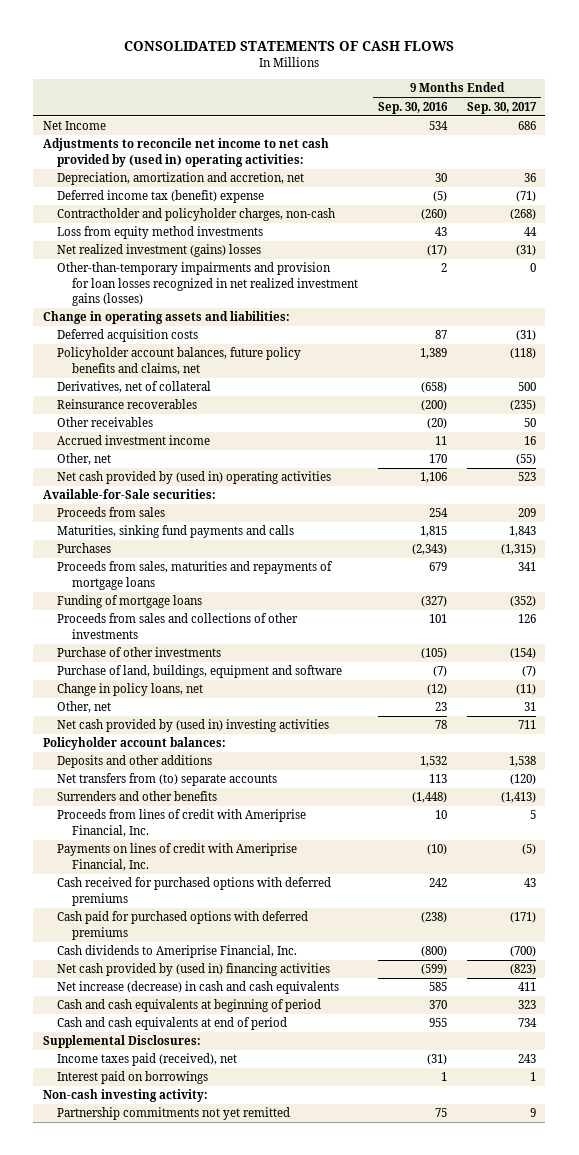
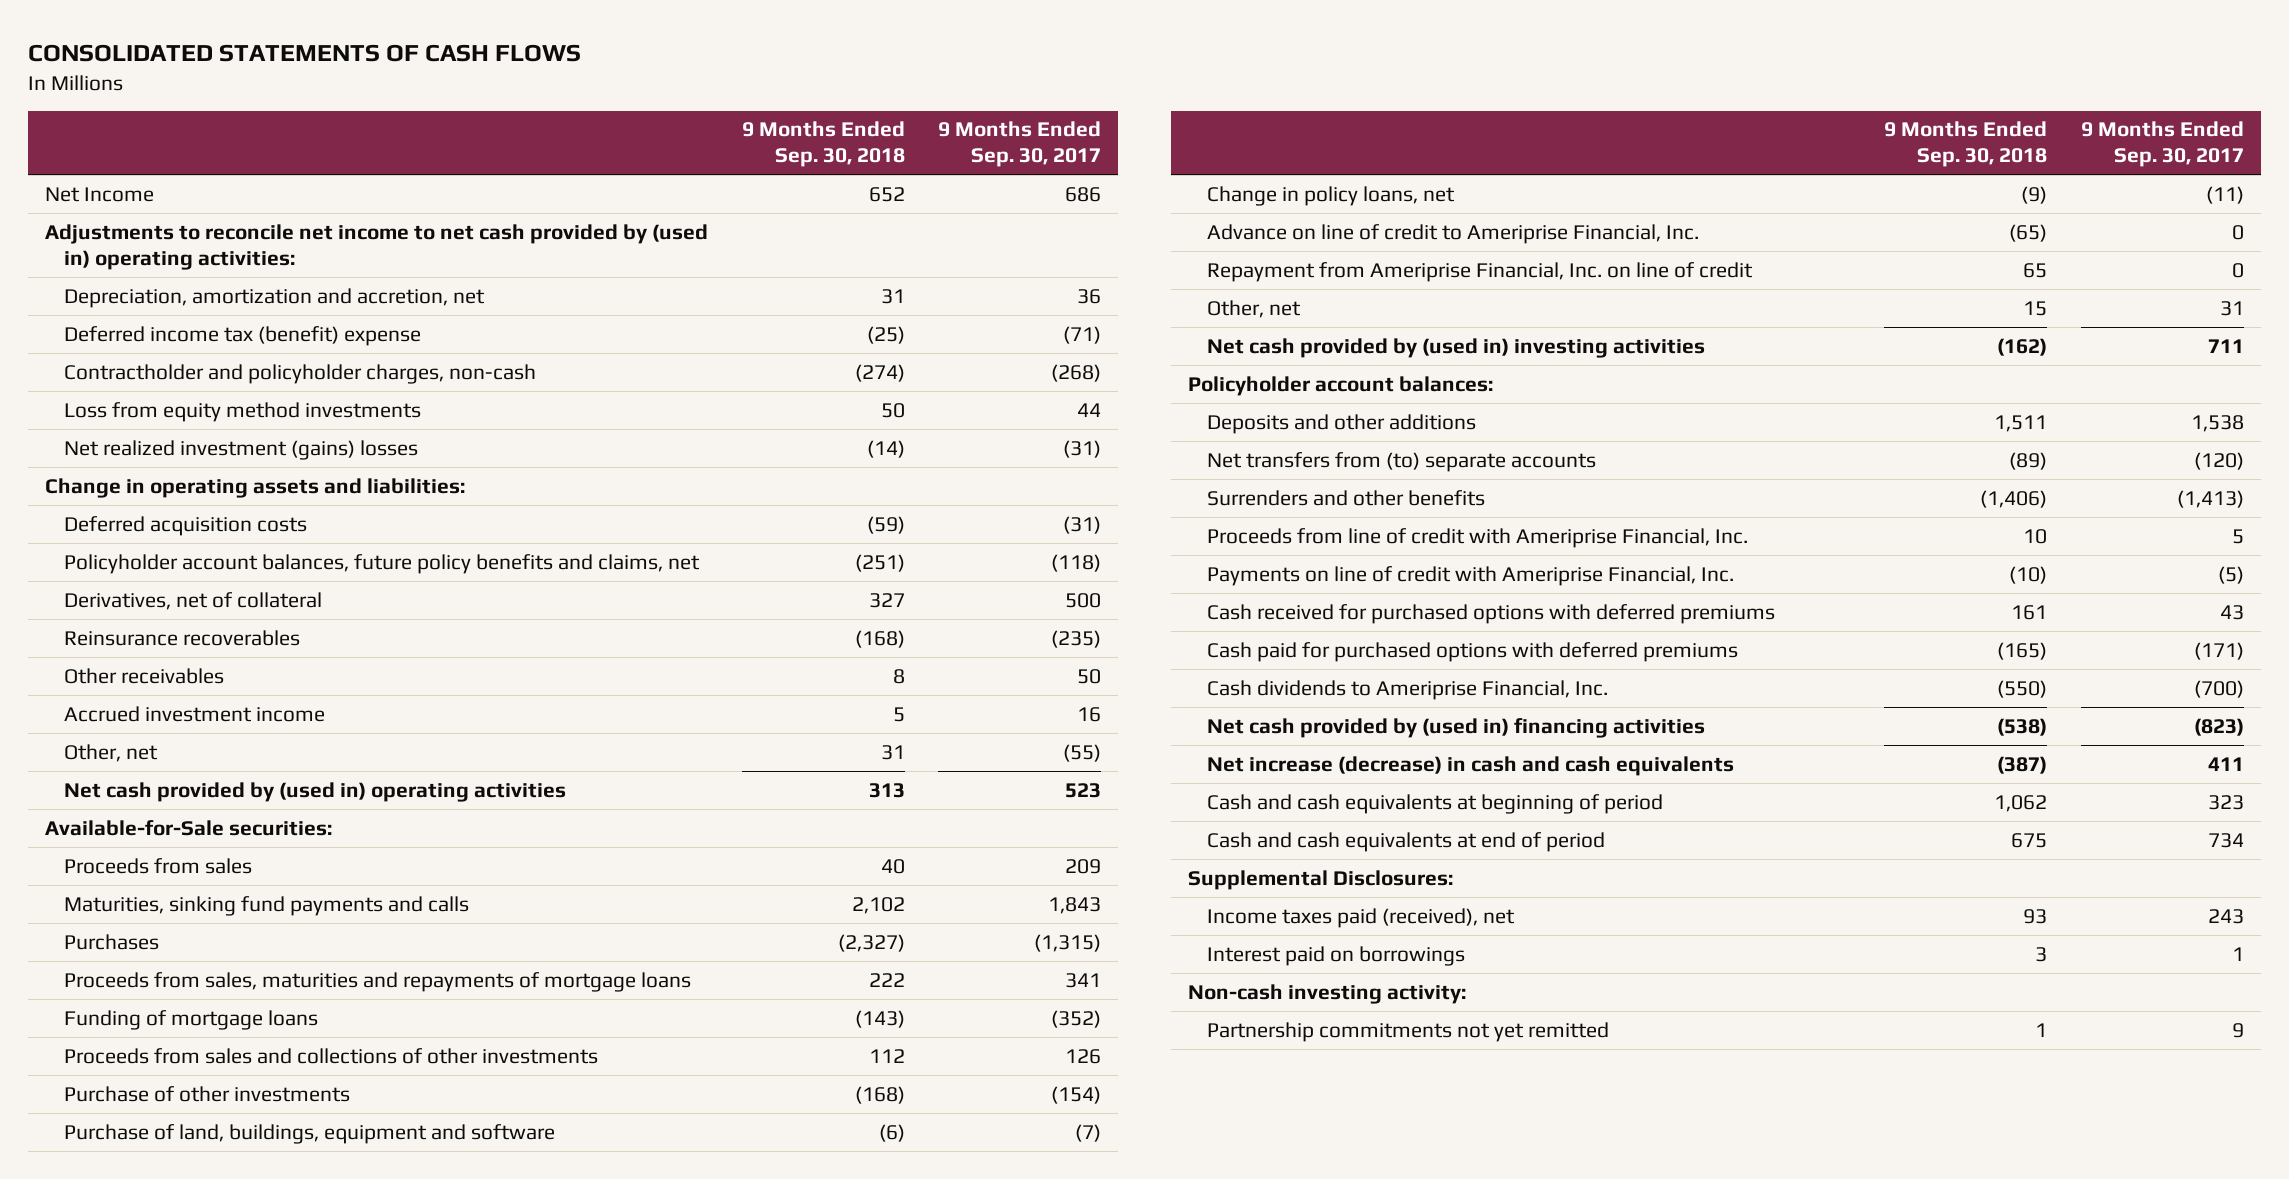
[377,101,448,114] Sep. 30, 2016 -> none
none -> [741,121,905,168] 9 Months Ended Sep. 30, 2018
[57,262,358,306] Other-than-temporary impairments and provision for loan losses recognized in net realized investment gains (losses) -> none
none -> [1207,223,1700,244] Advance on line of credit to Ameriprise Financial, Inc.
none -> [1207,261,1754,282] Repayment from Ameriprise Financial, Inc. on line of credit
[57,809,307,837] Proceeds from lines of credit with Ameriprise Financial, Inc. -> [1207,527,1749,548] Proceeds from line of credit with Ameriprise Financial, Inc.
[57,843,298,871] Payments on lines of credit with Ameriprise Financial, Inc. -> [1207,565,1735,586] Payments on line of credit with Ameriprise Financial, Inc.

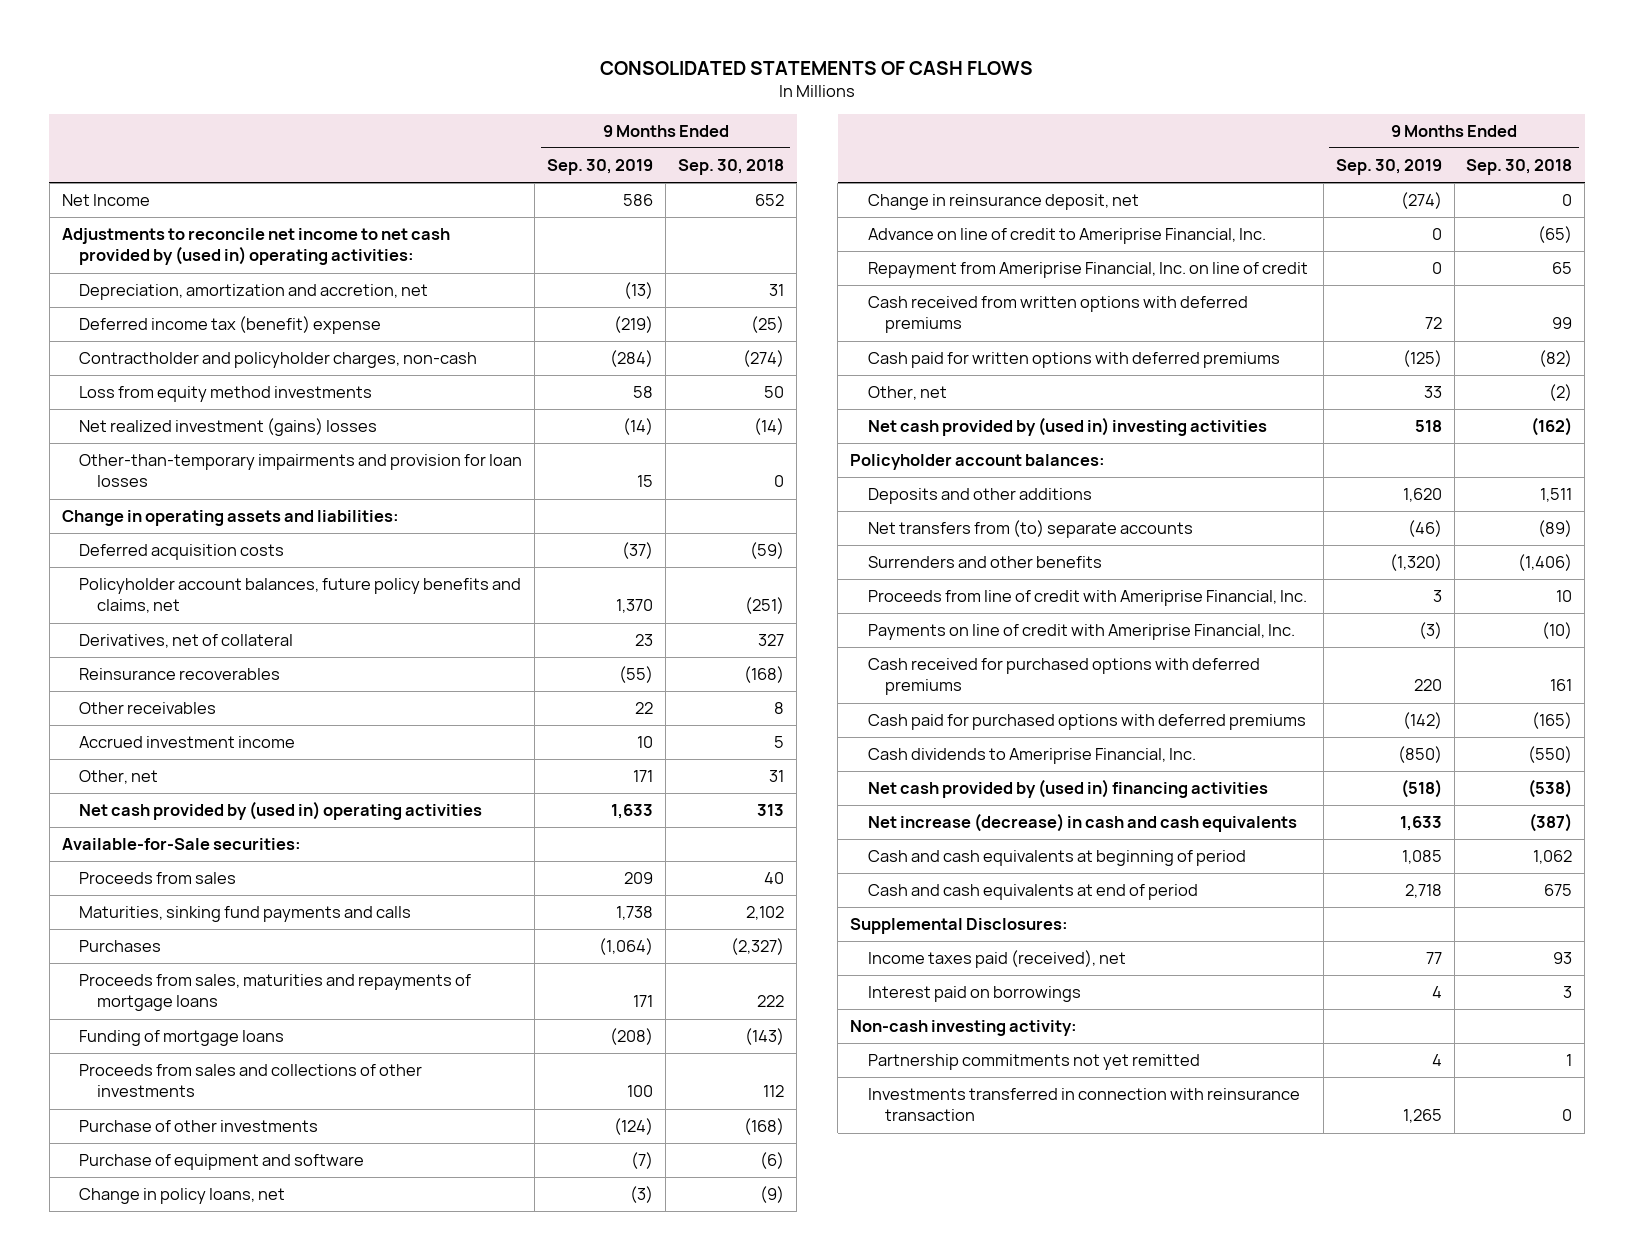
[938,121,1102,168] 9 Months Ended Sep. 30, 2017 -> none
none -> [547,158,654,175] Sep. 30, 2019
none -> [79,454,523,488] Other-than-temporary impairments and provision for loan losses
[64,1123,556,1144] Purchase of land, buildings, equipment and software -> [79,1154,365,1171] Purchase of equipment and software
none -> [867,194,1139,211] Change in reinsurance deposit, net
none -> [867,296,1248,334] Cash received from written options with deferred premiums
none -> [867,352,1280,369] Cash paid for written options with deferred premiums
[2023,300,2048,316] 15 -> [1549,384,1573,402] (2)
none -> [867,1088,1300,1122] Investments transferred in connection with reinsurance transaction

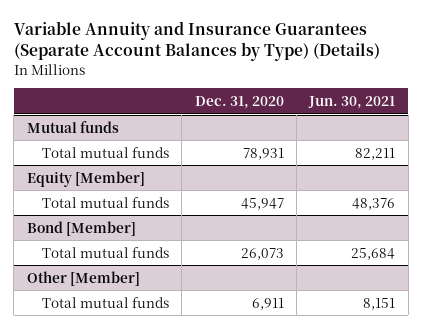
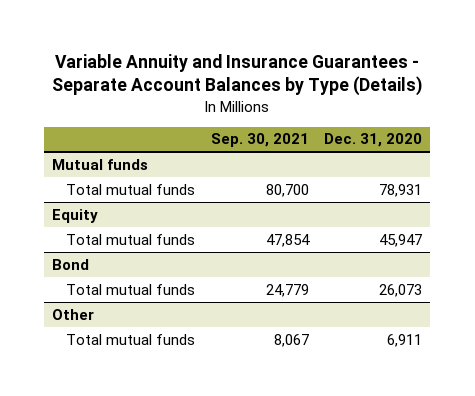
[13,21,380,62] Variable Annuity and Insurance Guarantees (Separate Account Balances by Type) (Details) -> [52,53,423,97] Variable Annuity and Insurance Guarantees - Separate Account Balances by Type (Details)
[308,95,396,109] Jun. 30, 2021 -> none
none -> [210,133,309,148] Sep. 30, 2021
[26,170,145,187] Equity [Member] -> [52,208,99,223] Equity
[26,220,136,236] Bond [Member] -> [52,258,90,270] Bond
[26,270,140,286] Other [Member] -> [52,308,95,320] Other

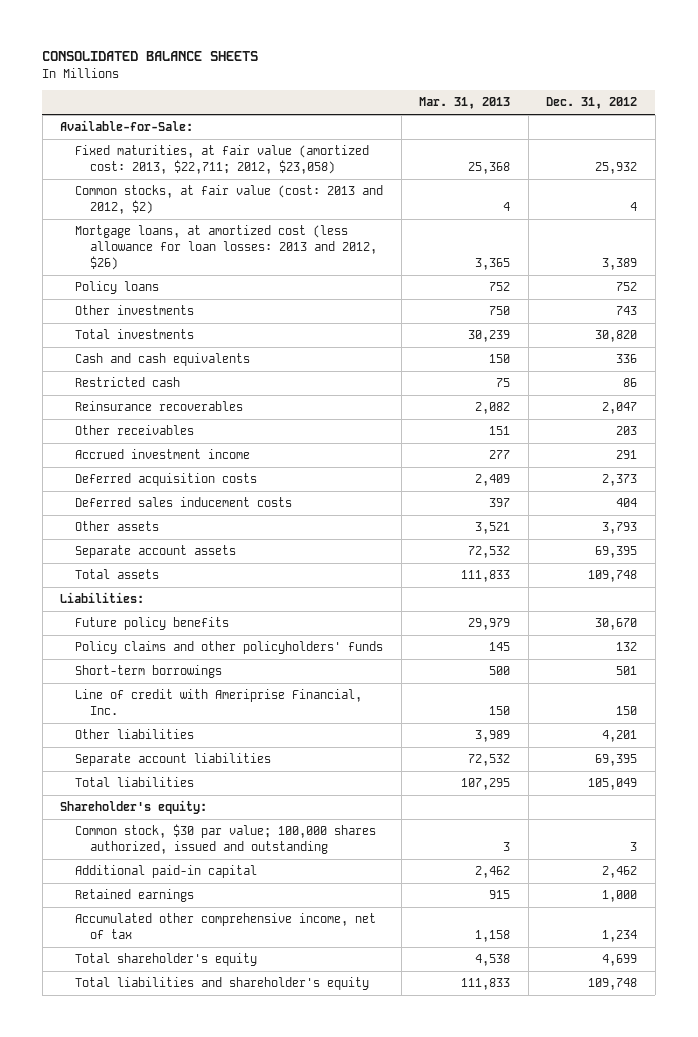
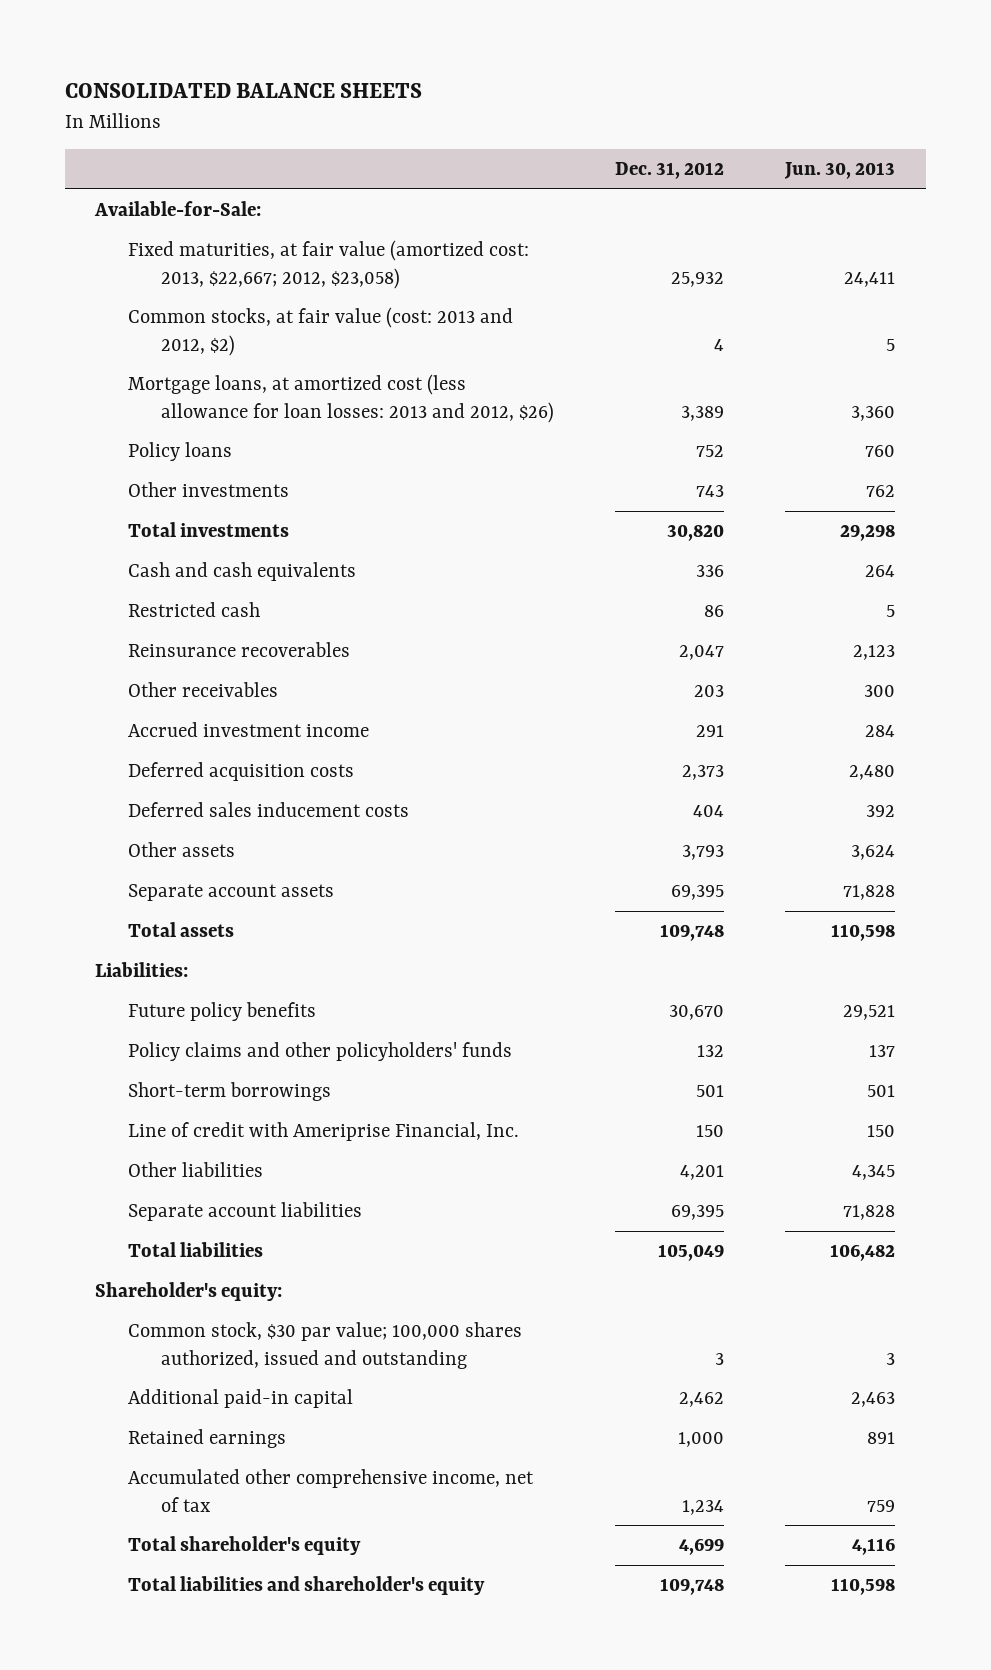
[419,97,511,110] Mar. 31, 2013 -> none
none -> [784,162,896,180] Jun. 30, 2013
[75,145,370,175] Fixed maturities, at fair value (amortized cost: 2013, $22,711; 2012, $23,058) -> [128,240,530,289] Fixed maturities, at fair value (amortized cost: 2013, $22,667; 2012, $23,058)

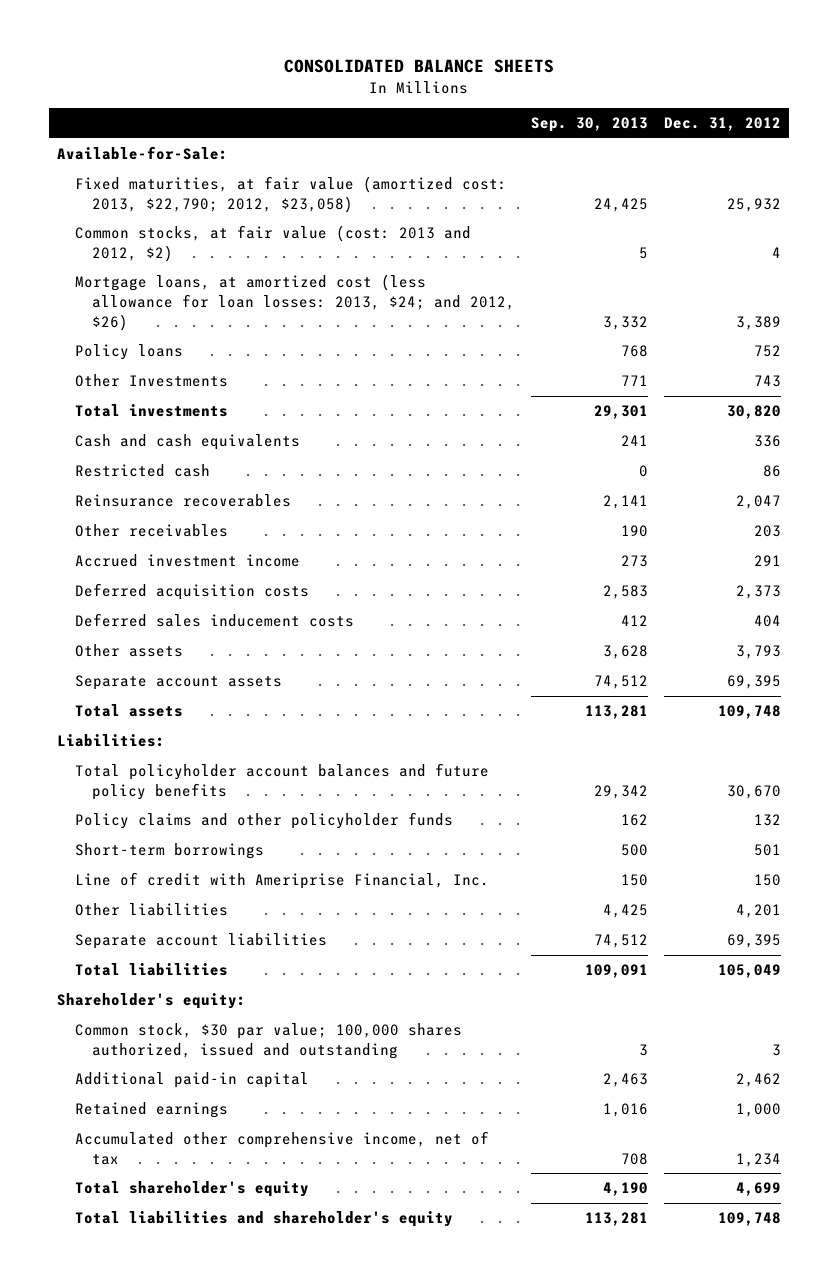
[784,162,896,180] Jun. 30, 2013 -> none
none -> [531,117,649,133] Sep. 30, 2013
[128,240,530,289] Fixed maturities, at fair value (amortized cost: 2013, $22,667; 2012, $23,058) -> [74,176,507,213] Fixed maturities, at fair value (amortized cost: 2013, $22,790; 2012, $23,058)
[128,374,554,423] Mortgage loans, at amortized cost (less allowance for loan losses: 2013 and 2012, $26) -> [74,274,516,331] Mortgage loans, at amortized cost (less allowance for loan losses: 2013, $24; and 2012, $26)
[128,482,290,498] Other investments -> [74,374,228,388] Other Investments
[128,1002,317,1022] Future policy benefits -> [74,763,489,800] Total policyholder account balances and future policy benefits
[128,1042,513,1062] Policy claims and other policyholders' funds -> [74,812,453,830] Policy claims and other policyholder funds

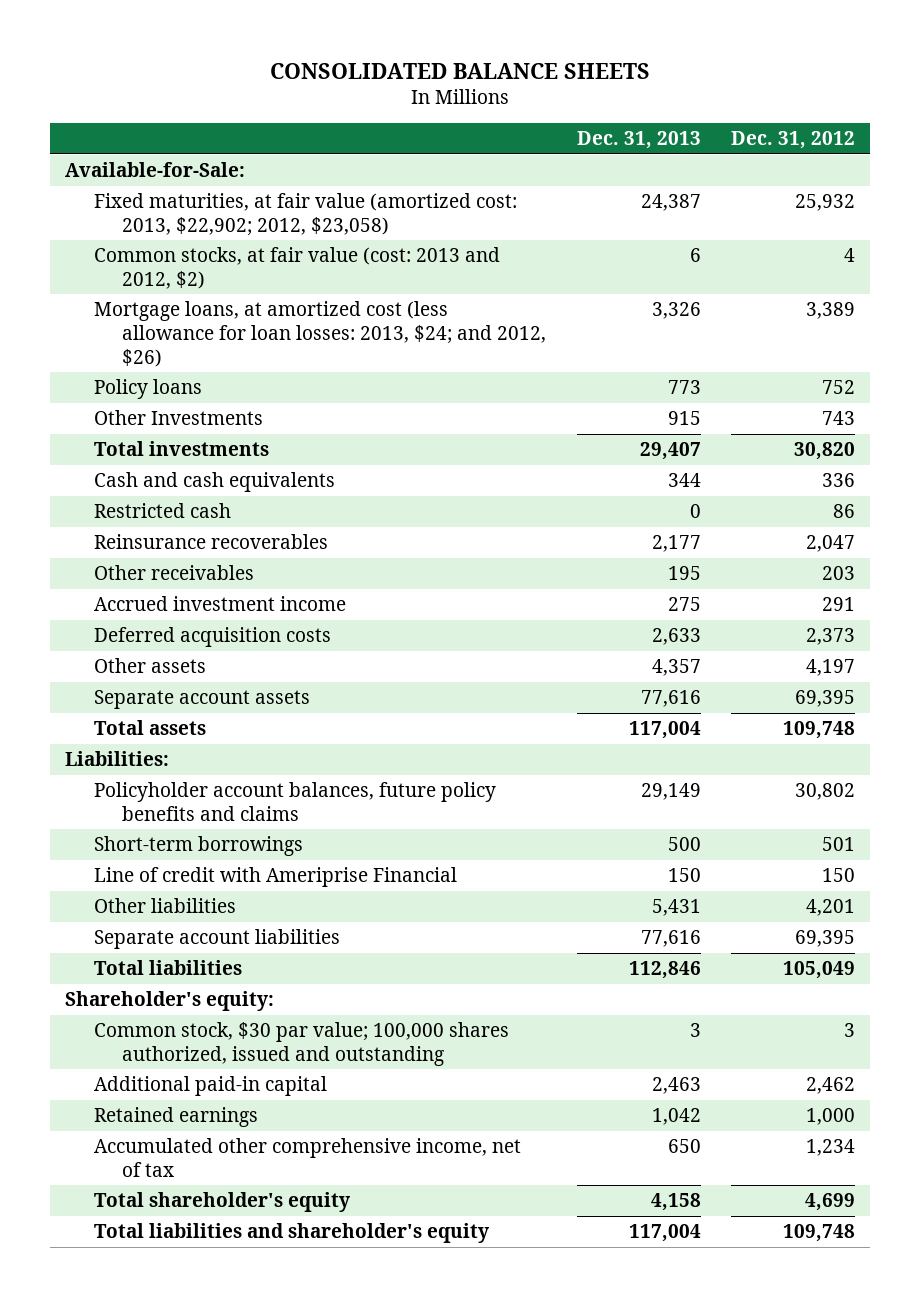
[531,117,649,133] Sep. 30, 2013 -> none
none -> [576,131,701,150] Dec. 31, 2013
[74,176,507,213] Fixed maturities, at fair value (amortized cost: 2013, $22,790; 2012, $23,058) -> [93,193,517,236] Fixed maturities, at fair value (amortized cost: 2013, $22,902; 2012, $23,058)
[74,613,354,628] Deferred sales inducement costs -> none
[736,645,782,660] 3,793 -> [805,659,855,677] 4,197
[74,812,453,830] Policy claims and other policyholder funds -> none
[74,763,489,800] Total policyholder account balances and future policy benefits -> [93,782,496,821] Policyholder account balances, future policy benefits and claims
[727,784,782,799] 30,670 -> [794,783,855,801] 30,802
[74,872,489,890] Line of credit with Ameriprise Financial, Inc. -> [93,867,457,888] Line of credit with Ameriprise Financial

